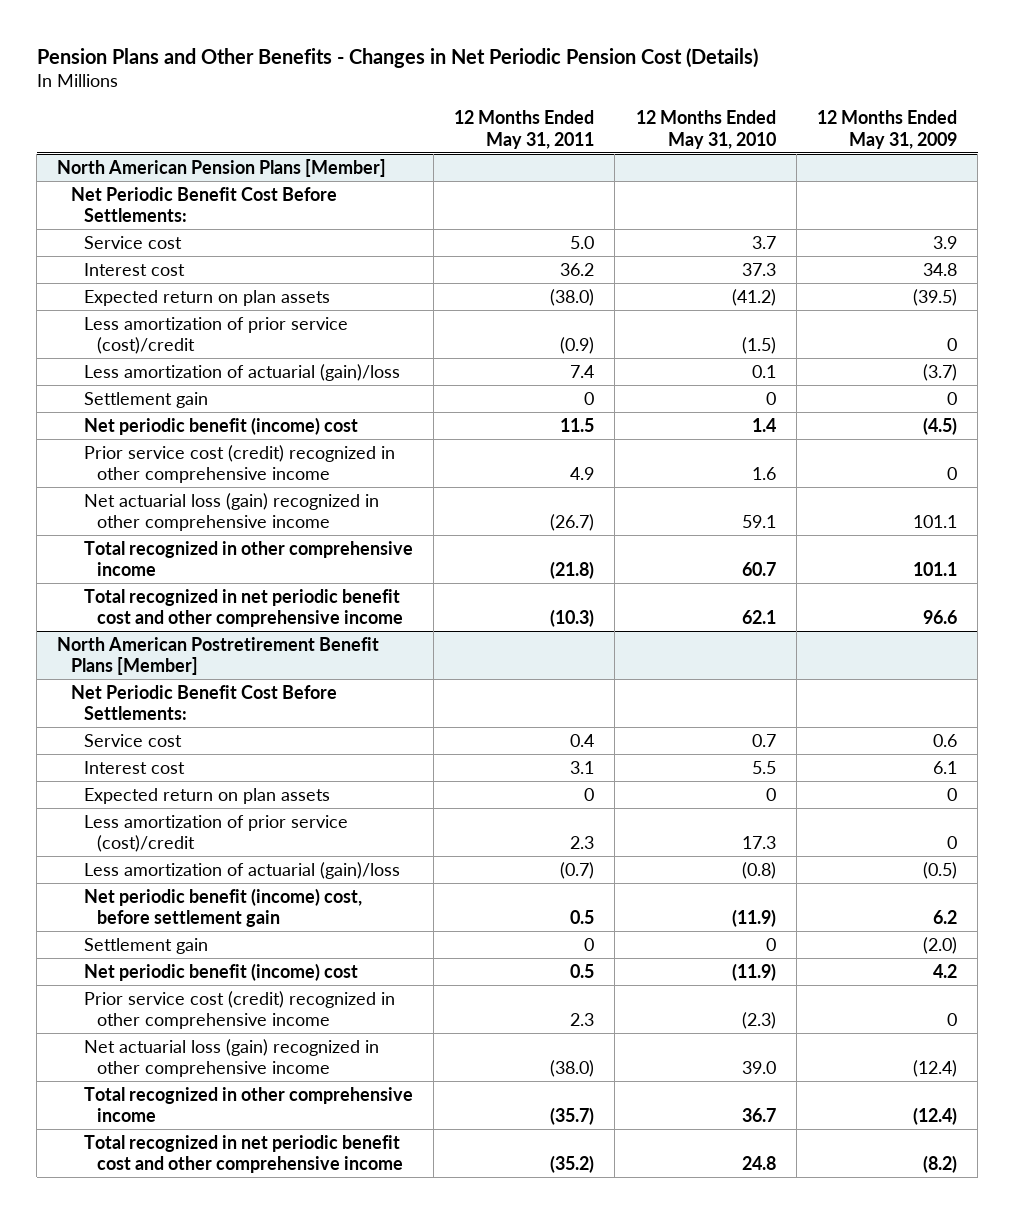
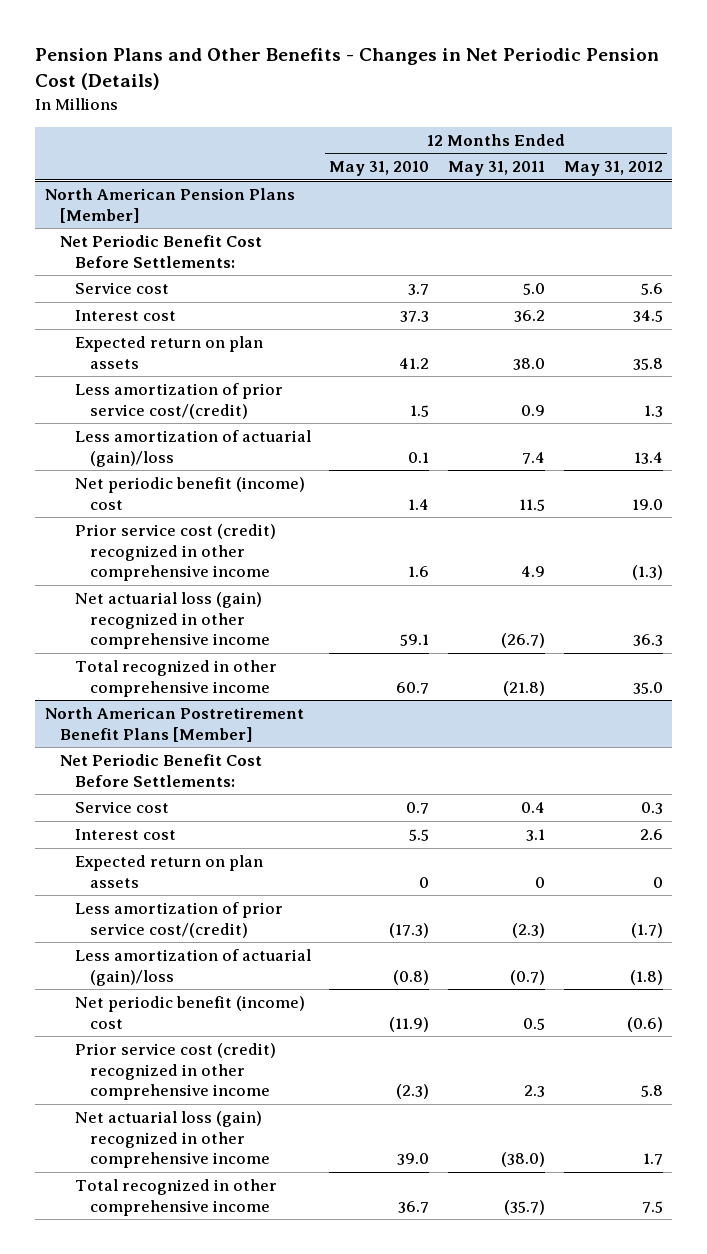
[816,110,957,149] 12 Months Ended May 31, 2009 -> none
none -> [563,161,663,177] May 31, 2012
[550,288,595,306] (38.0) -> [512,357,545,370] 38.0
[731,288,776,306] (41.2) -> [399,357,430,369] 41.2
[83,316,348,355] Less amortization of prior service (cost)/credit -> [74,383,283,419] Less amortization of prior service cost/(credit)
[560,337,595,355] (0.9) -> [520,404,545,416] 0.9
[741,337,776,355] (1.5) -> [410,404,430,417] 1.5
[83,391,208,408] Settlement gain -> none
[83,588,404,628] Total recognized in net periodic benefit cost and other comprehensive income -> none
[83,814,348,853] Less amortization of prior service (cost)/credit -> [74,902,283,938] Less amortization of prior service cost/(credit)
[570,836,595,850] 2.3 -> [511,922,545,938] (2.3)
[741,836,776,850] 17.3 -> [389,922,430,938] (17.3)
[83,887,362,928] Net periodic benefit (income) cost, before settlement gain -> none
[83,937,208,954] Settlement gain -> none
[83,1134,404,1174] Total recognized in net periodic benefit cost and other comprehensive income -> none

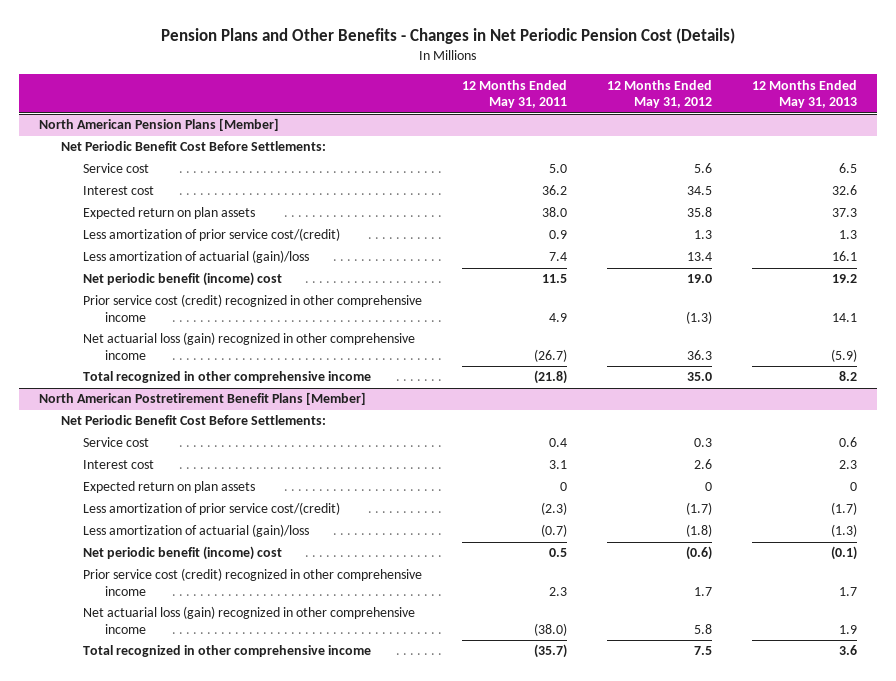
[329,161,430,177] May 31, 2010 -> none
none -> [752,79,858,109] 12 Months Ended May 31, 2013
[640,1085,663,1098] 5.8 -> [694,587,713,597] 1.7
[642,1153,663,1166] 1.7 -> [694,624,713,635] 5.8

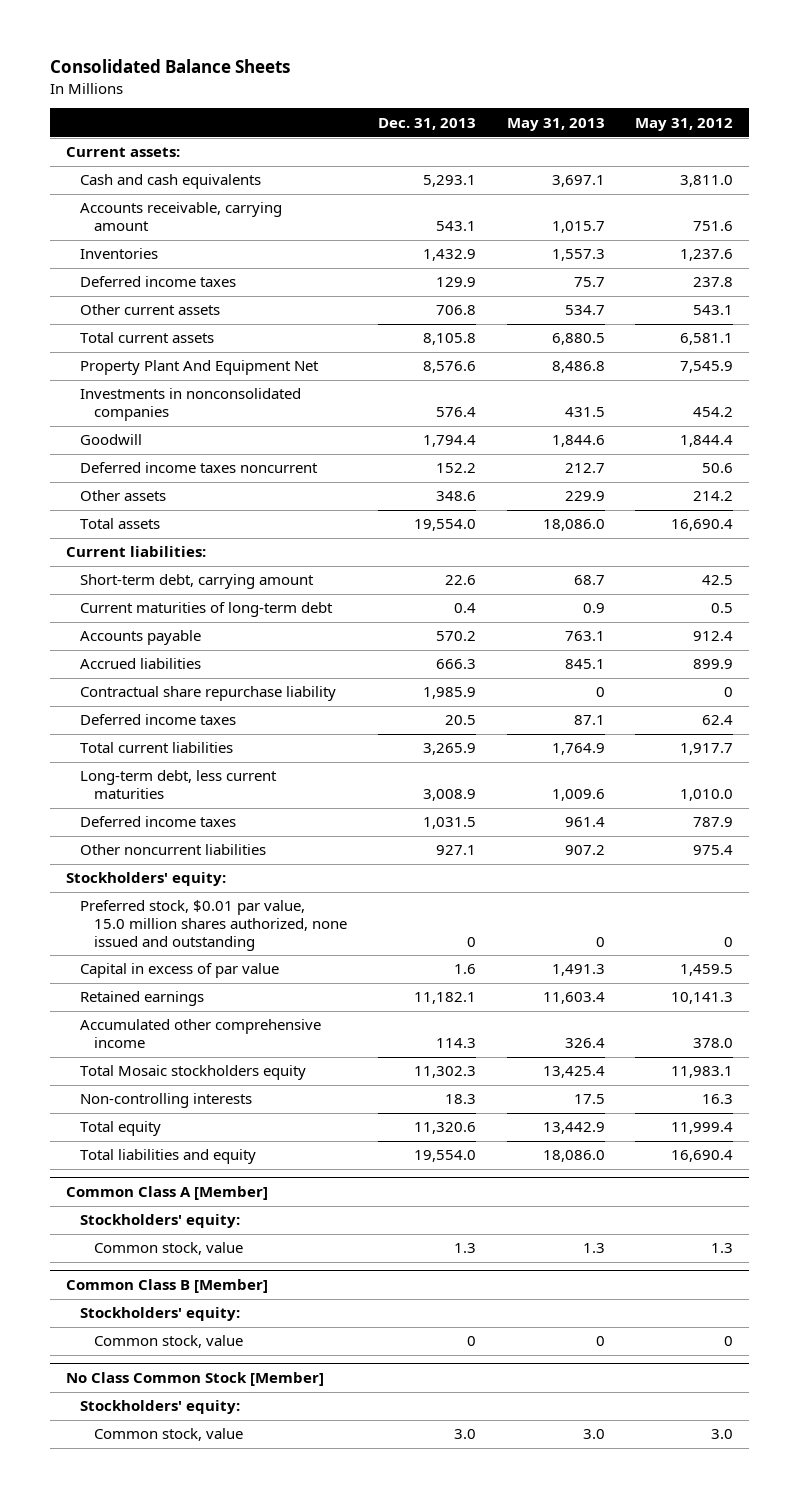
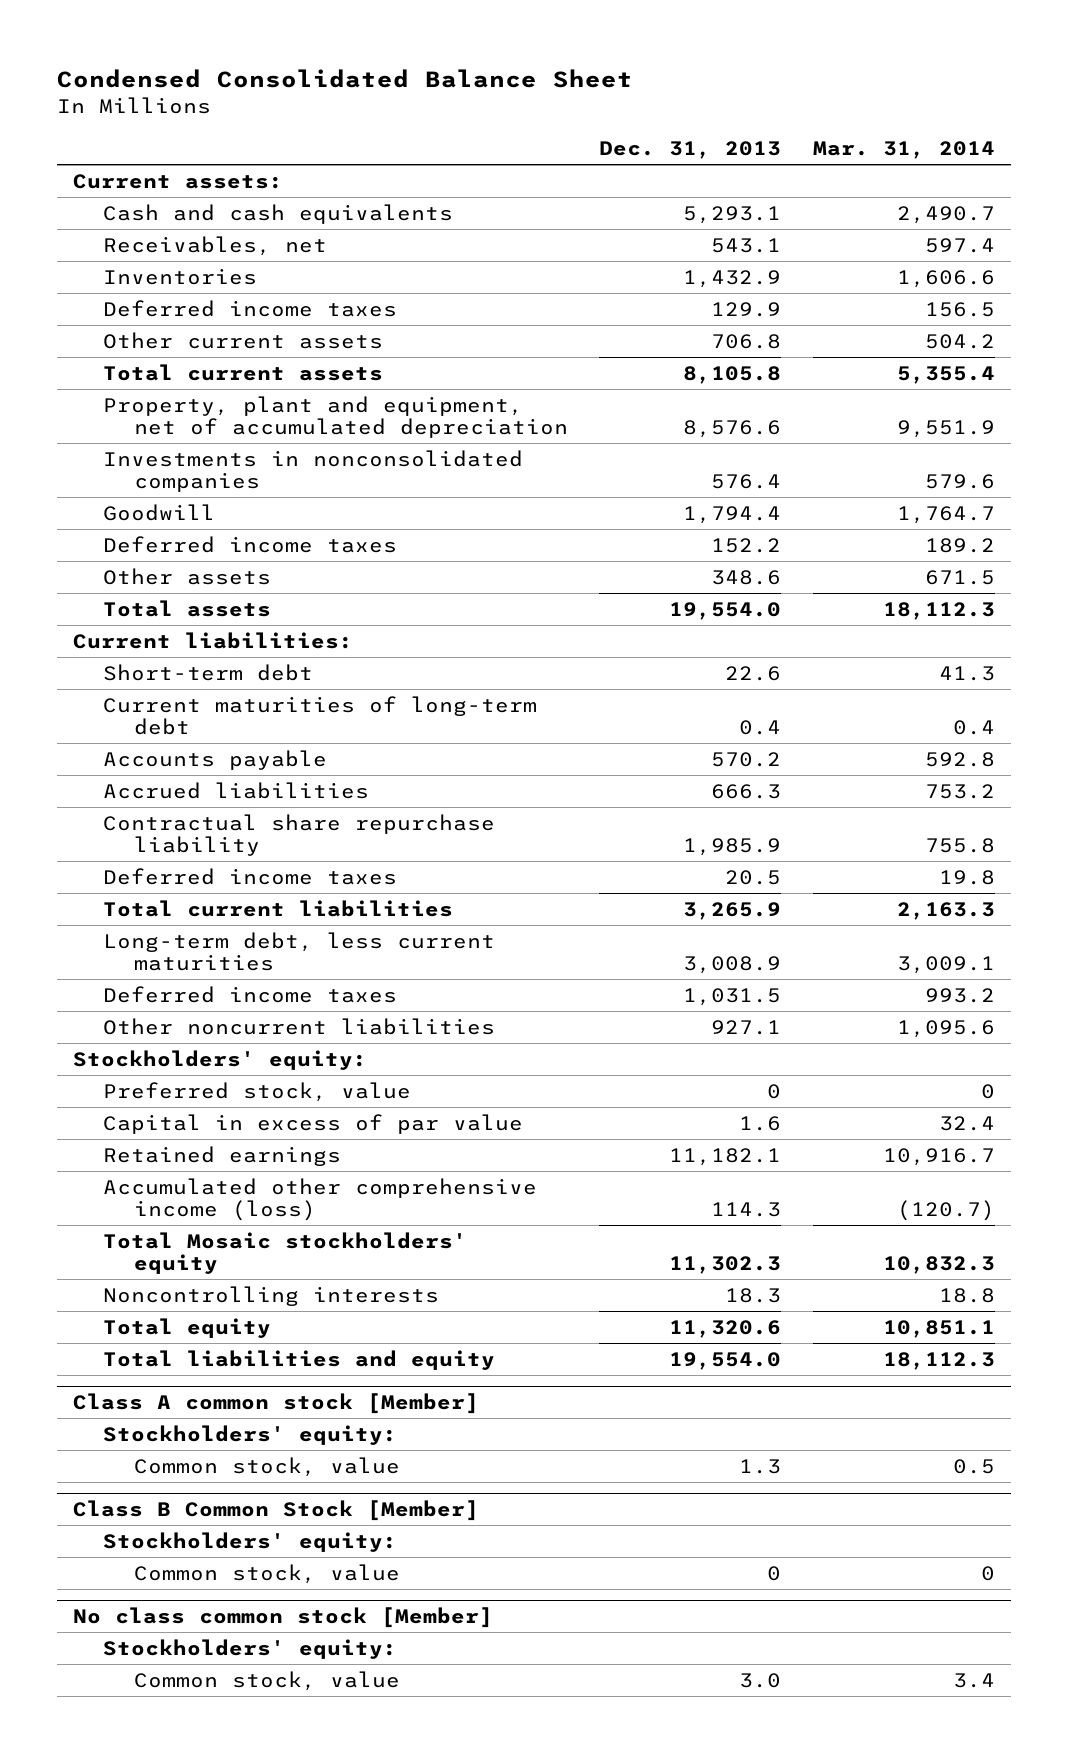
[50,59,291,74] Consolidated Balance Sheets -> [57,68,634,88] Condensed Consolidated Balance Sheet
[506,117,605,131] May 31, 2013 -> none
[635,117,734,131] May 31, 2012 -> none
none -> [812,140,995,159] Mar. 31, 2014
[79,202,282,232] Accounts receivable, carrying amount -> [103,235,328,256] Receivables, net
[79,360,319,376] Property Plant And Equipment Net -> [103,395,568,439] Property, plant and equipment, net of accumulated depreciation
[79,462,318,474] Deferred income taxes noncurrent -> [103,535,398,553] Deferred income taxes
[79,574,314,590] Short-term debt, carrying amount -> [103,663,314,681] Short-term debt
[79,900,347,951] Preferred stock, $0.01 par value, 15.0 million shares authorized, none issued and outstanding -> [103,1081,412,1102] Preferred stock, value
[79,1019,321,1049] Accumulated other comprehensive income -> [103,1177,538,1222] Accumulated other comprehensive income (loss)
[79,1065,306,1081] Total Mosaic stockholders equity -> [103,1231,468,1275] Total Mosaic stockholders' equity
[79,1093,252,1109] Non-controlling interests -> [103,1285,440,1306] Noncontrolling interests
[65,1186,268,1201] Common Class A [Member] -> [72,1392,479,1414] Class A common stock [Member]
[65,1279,268,1294] Common Class B [Member] -> [72,1499,479,1521] Class B Common Stock [Member]
[65,1372,324,1387] No Class Common Stock [Member] -> [72,1606,493,1628] No class common stock [Member]

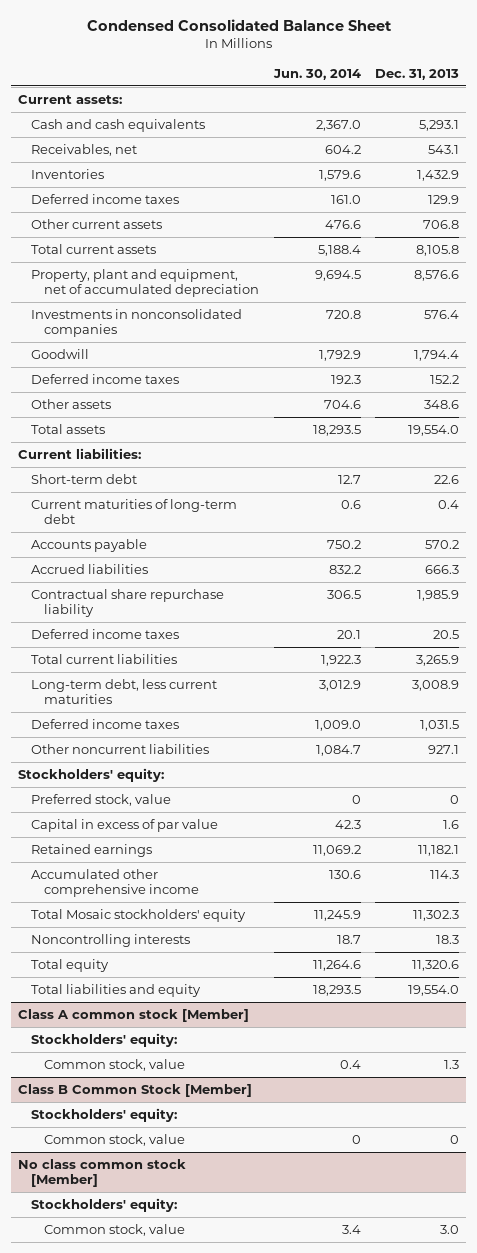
[812,140,995,159] Mar. 31, 2014 -> none
none -> [272,68,361,80] Jun. 30, 2014
[103,1177,538,1222] Accumulated other comprehensive income (loss) -> [31,868,200,898] Accumulated other comprehensive income

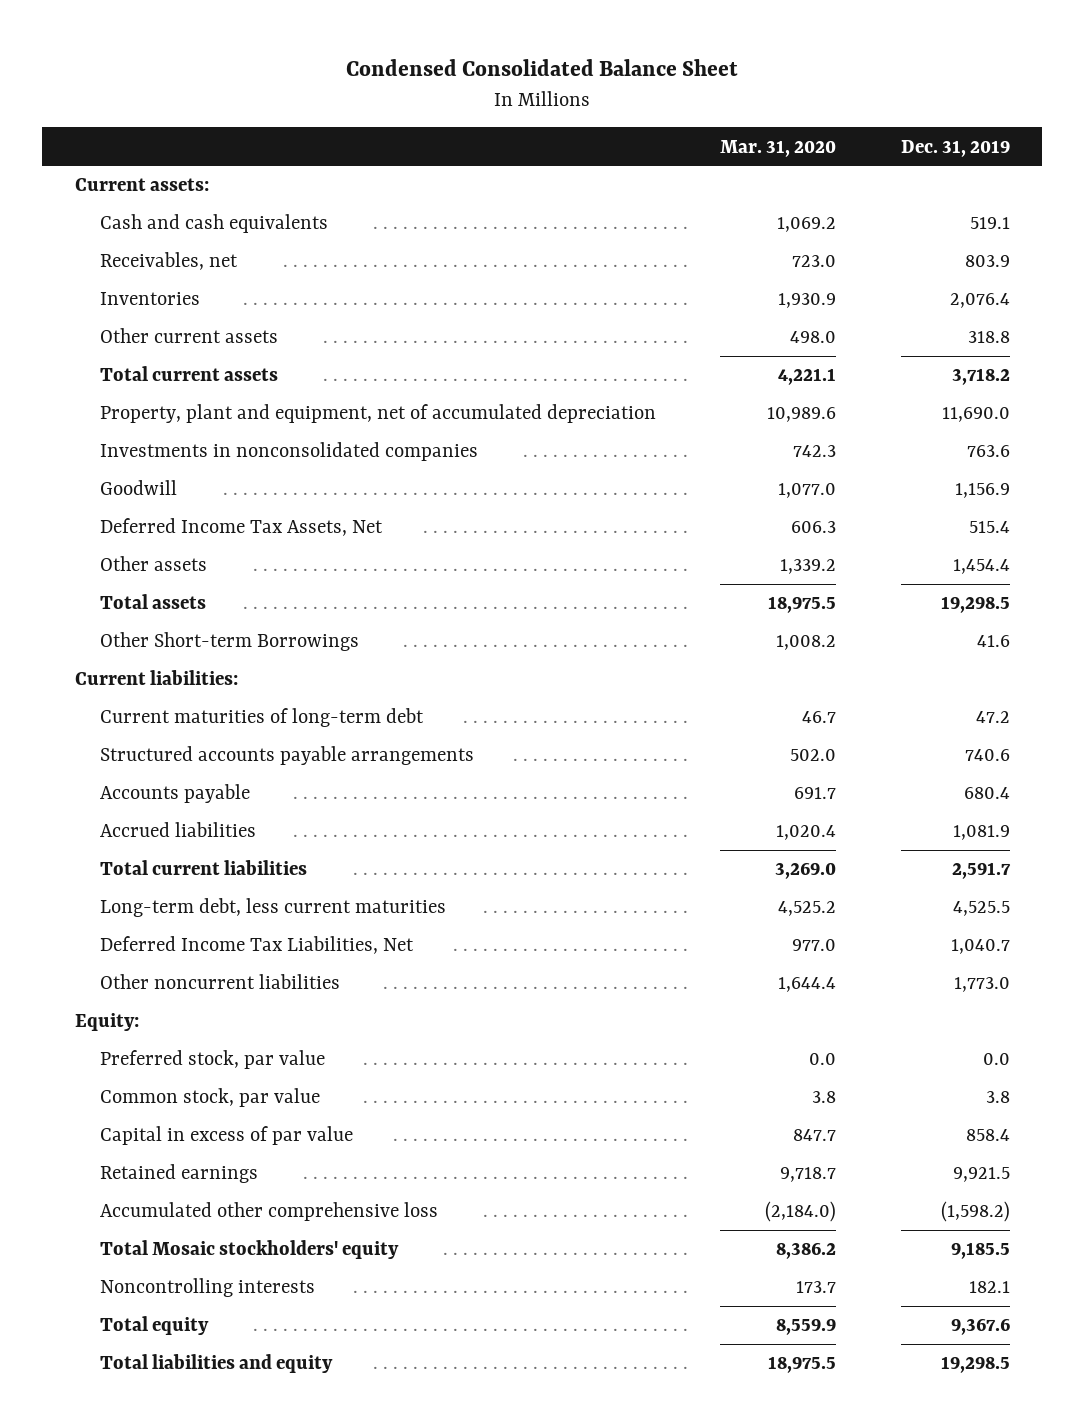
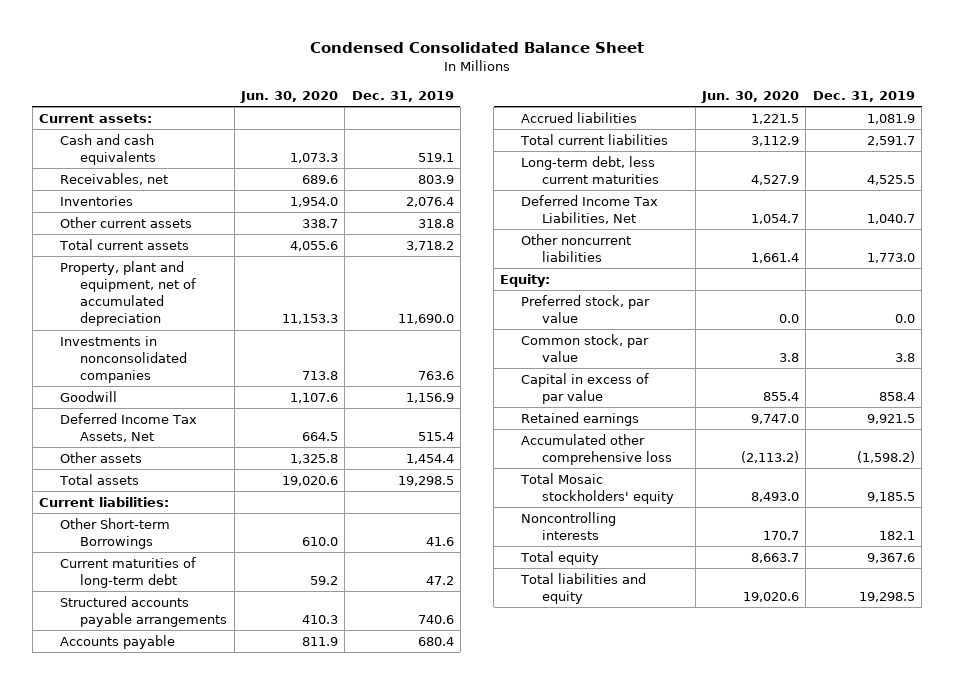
[720,139,837,157] Mar. 31, 2020 -> none
none -> [240,90,339,103] Jun. 30, 2020
[99,632,359,652] Other Short-term Borrowings -> [59,518,170,550] Other Short-term Borrowings

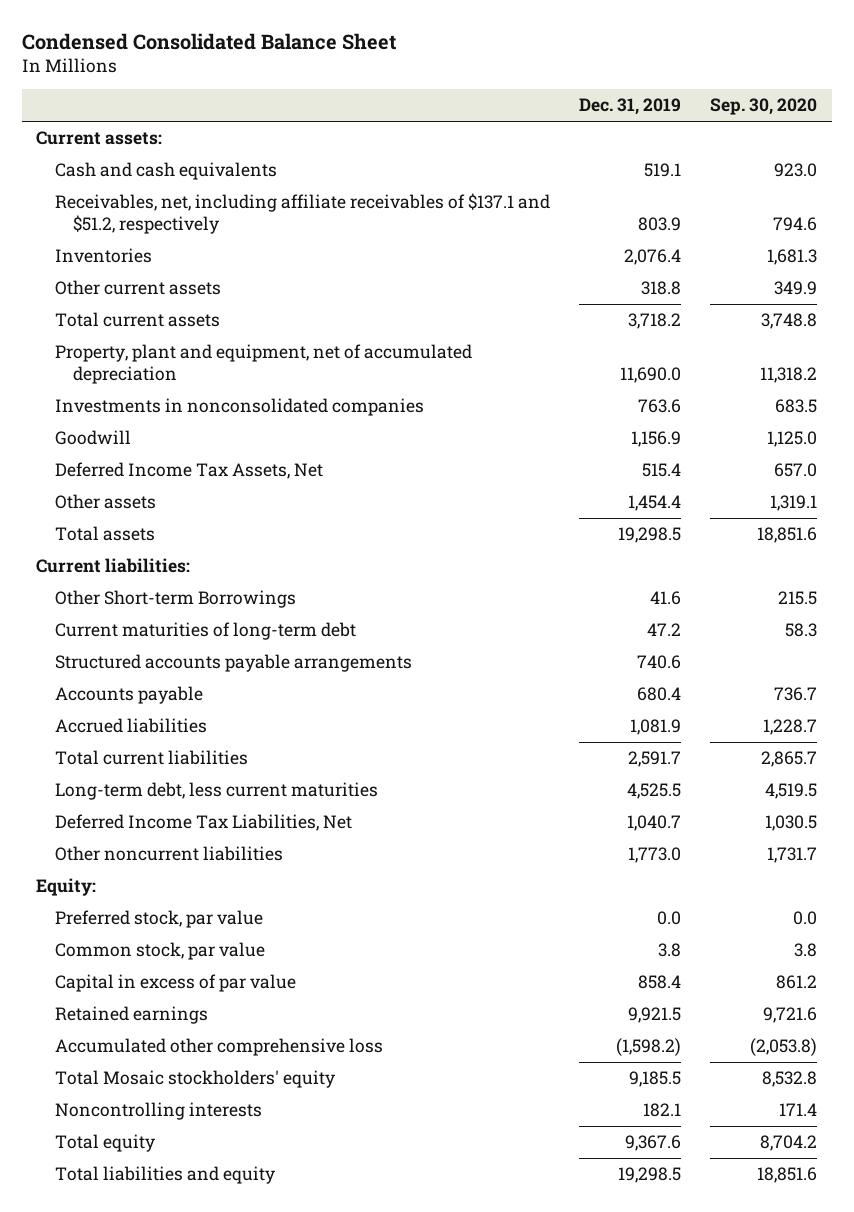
[240,90,339,103] Jun. 30, 2020 -> none
none -> [710,98,818,116] Sep. 30, 2020
[59,173,168,186] Receivables, net -> [54,193,550,235] Receivables, net, including affiliate receivables of $137.1 and $51.2, respectively

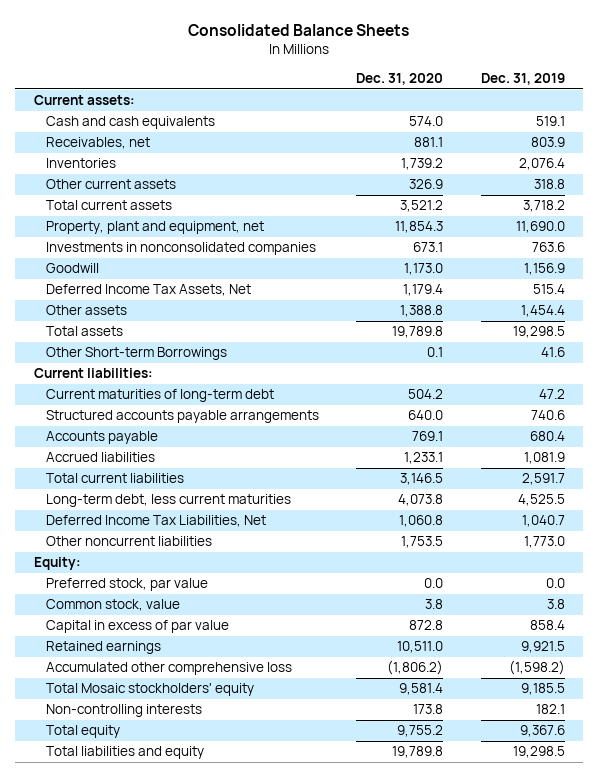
[21,32,396,50] Condensed Consolidated Balance Sheet -> [188,24,410,37] Consolidated Balance Sheets
[710,98,818,116] Sep. 30, 2020 -> none
none -> [356,73,444,86] Dec. 31, 2020
[54,193,550,235] Receivables, net, including affiliate receivables of $137.1 and $51.2, respectively -> [46,137,151,150] Receivables, net
[54,344,472,385] Property, plant and equipment, net of accumulated depreciation -> [46,221,265,235] Property, plant and equipment, net
[36,558,191,574] Current liabilities: -> [33,368,153,379] Current liabilities:
[54,942,265,961] Common stock, par value -> [46,599,181,612] Common stock, value
[54,1102,262,1121] Noncontrolling interests -> [46,704,203,718] Non-controlling interests

